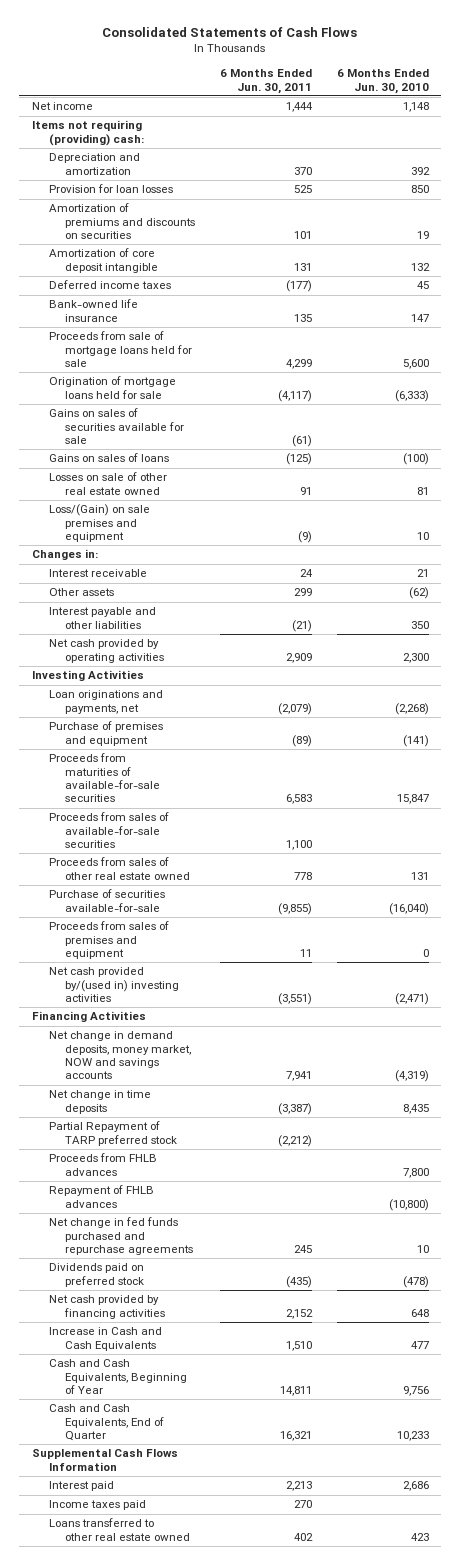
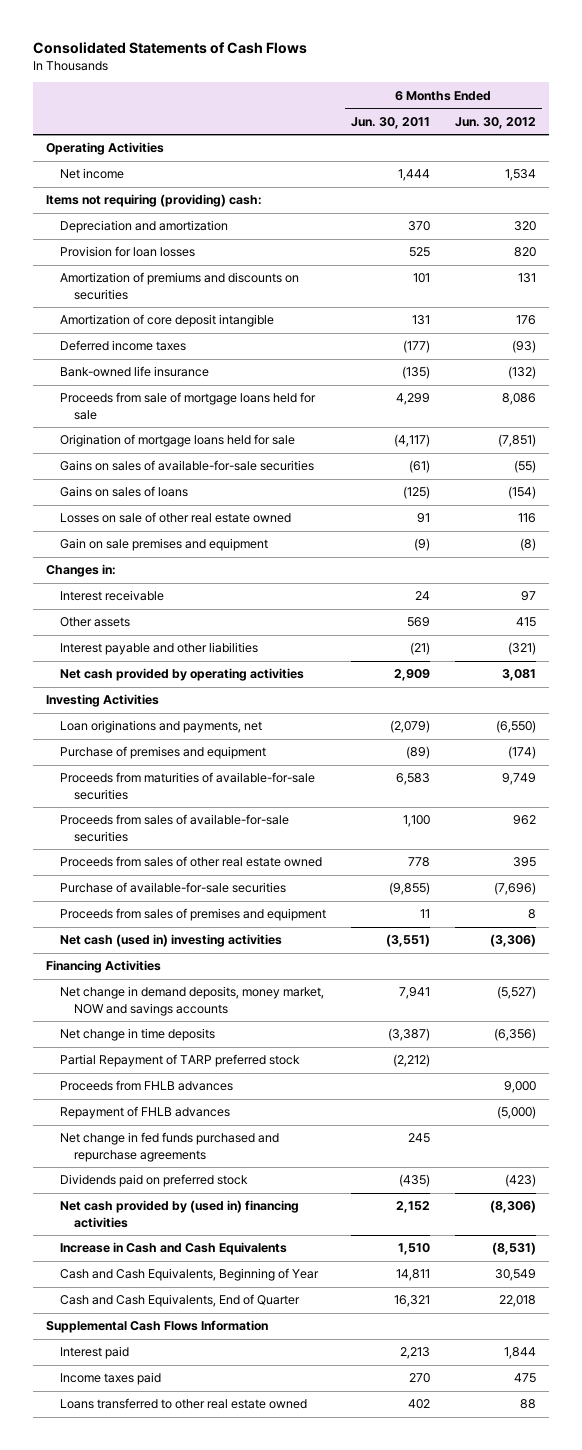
[336,69,429,94] 6 Months Ended Jun. 30, 2010 -> none
none -> [455,116,537,129] Jun. 30, 2012
none -> [45,142,164,156] Operating Activities
[294,313,313,322] 135 -> [401,366,430,380] (135)
[48,408,185,445] Gains on sales of securities available for sale -> [59,460,314,472] Gains on sales of available-for-sale securities
[48,504,150,543] Loss/(Gain) on sale premises and equipment -> [59,538,268,552] Gain on sale premises and equipment
[294,588,313,597] 299 -> [406,617,430,628] 569
[48,889,165,912] Purchase of securities available-for-sale -> [59,882,286,894] Purchase of available-for-sale securities
[48,967,180,1003] Net cash provided by/(used in) investing activities -> [59,934,282,948] Net cash (used in) investing activities
[48,1295,166,1319] Net cash provided by financing activities -> [59,1200,299,1228] Net cash provided by (used in) financing activities

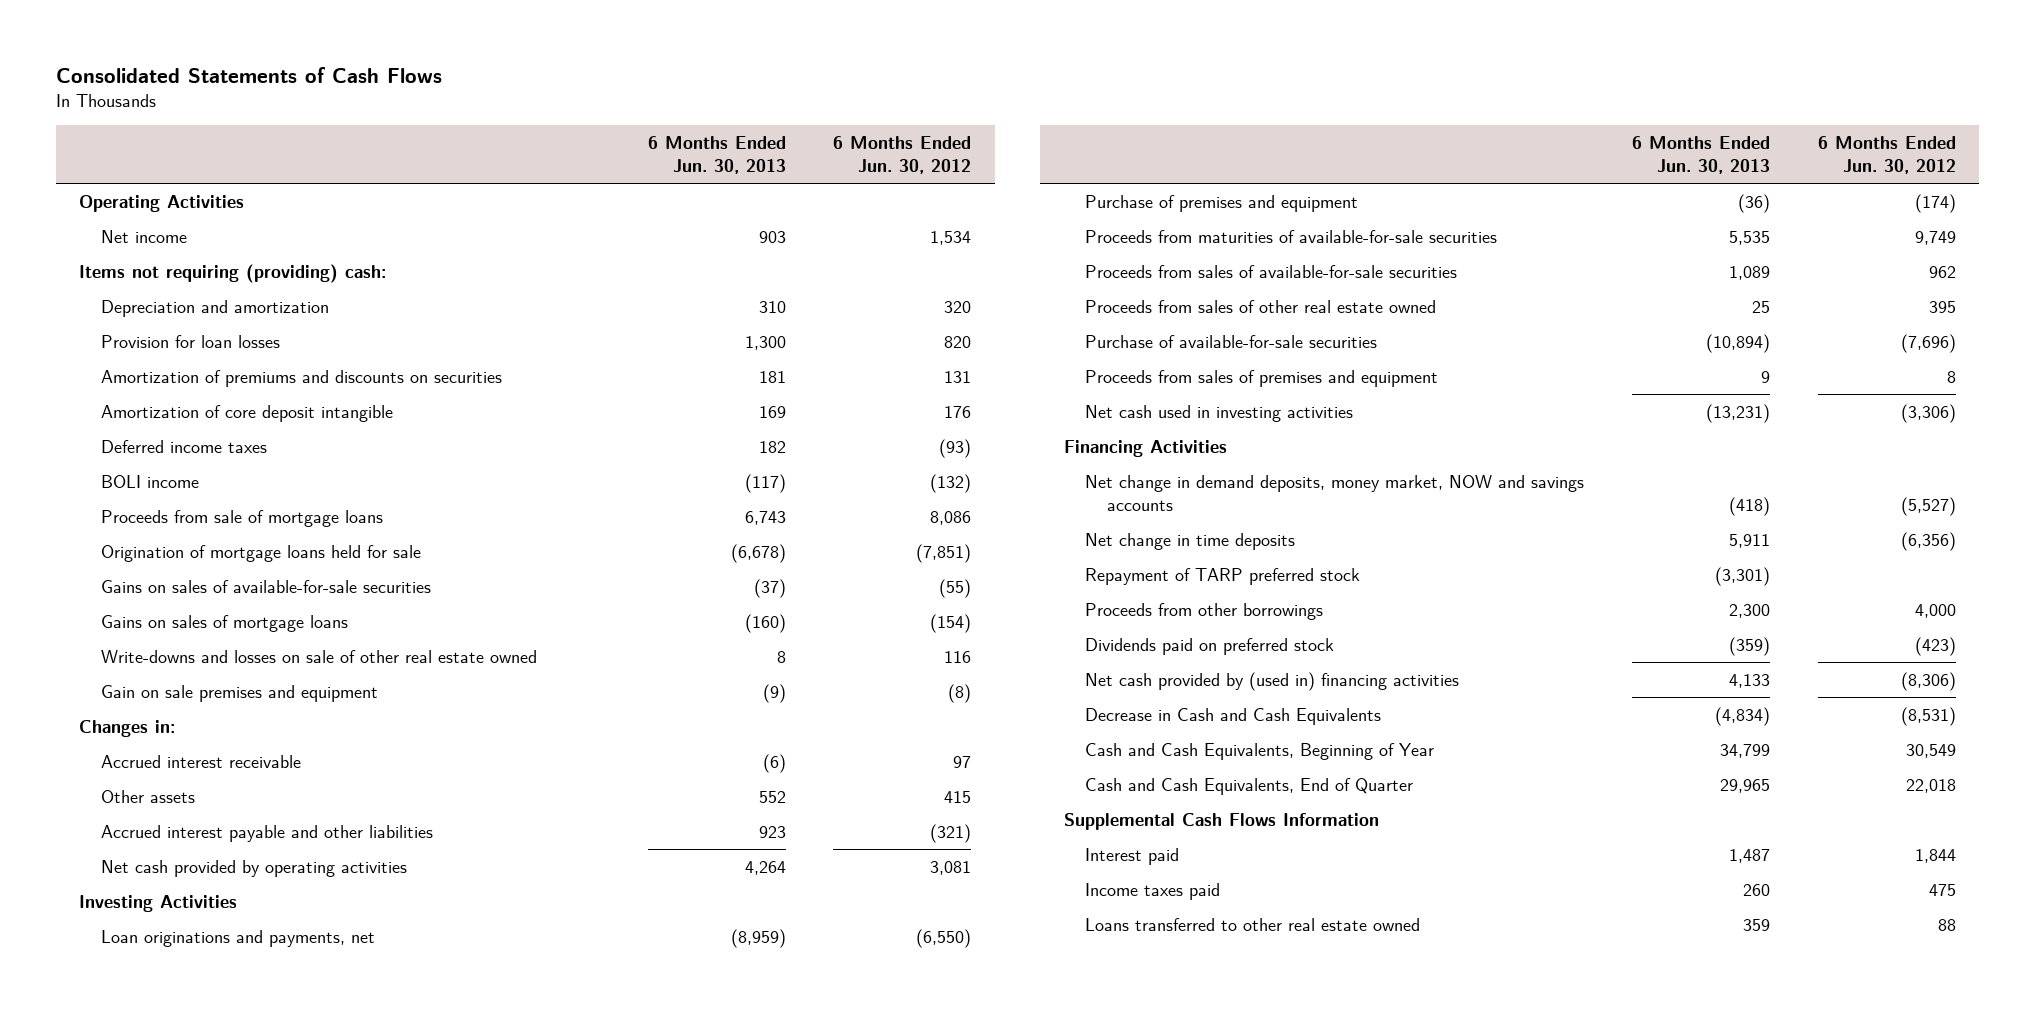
[350,116,430,129] Jun. 30, 2011 -> none
none -> [647,135,786,174] 6 Months Ended Jun. 30, 2013
[59,366,209,378] Bank-owned life insurance -> [100,474,199,488] BOLI income
[59,392,316,420] Proceeds from sale of mortgage loans held for sale -> [100,509,383,527] Proceeds from sale of mortgage loans
[59,486,188,498] Gains on sales of loans -> [100,614,348,632] Gains on sales of mortgage loans
[59,512,291,524] Losses on sale of other real estate owned -> [100,649,537,663] Write-downs and losses on sale of other real estate owned
[59,590,164,602] Interest receivable -> [100,754,301,768] Accrued interest receivable
[59,642,258,656] Interest payable and other liabilities -> [100,824,433,842] Accrued interest payable and other liabilities
[59,934,282,948] Net cash (used in) investing activities -> [1085,404,1354,422] Net cash used in investing activities
[59,1080,233,1092] Proceeds from FHLB advances -> none
[59,1106,230,1120] Repayment of FHLB advances -> none
[59,1132,279,1162] Net change in fed funds purchased and repurchase agreements -> none
[59,1054,300,1068] Partial Repayment of TARP preferred stock -> [1085,567,1361,585] Repayment of TARP preferred stock
none -> [1085,602,1324,620] Proceeds from other borrowings
[59,1242,287,1256] Increase in Cash and Cash Equivalents -> [1085,707,1382,725] Decrease in Cash and Cash Equivalents

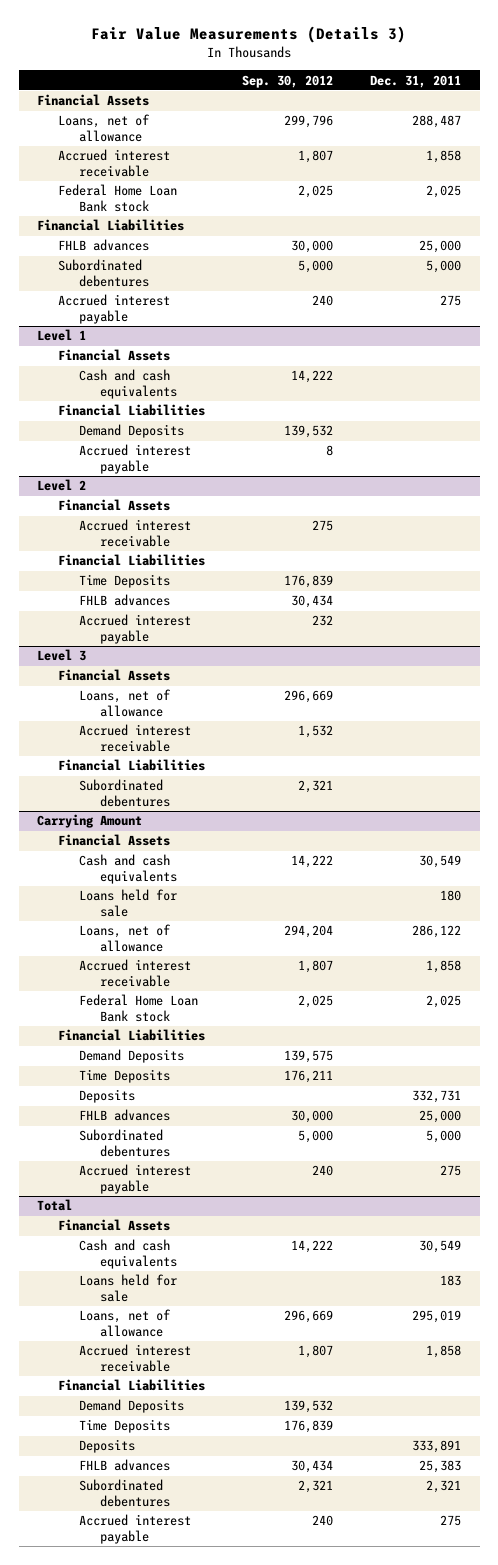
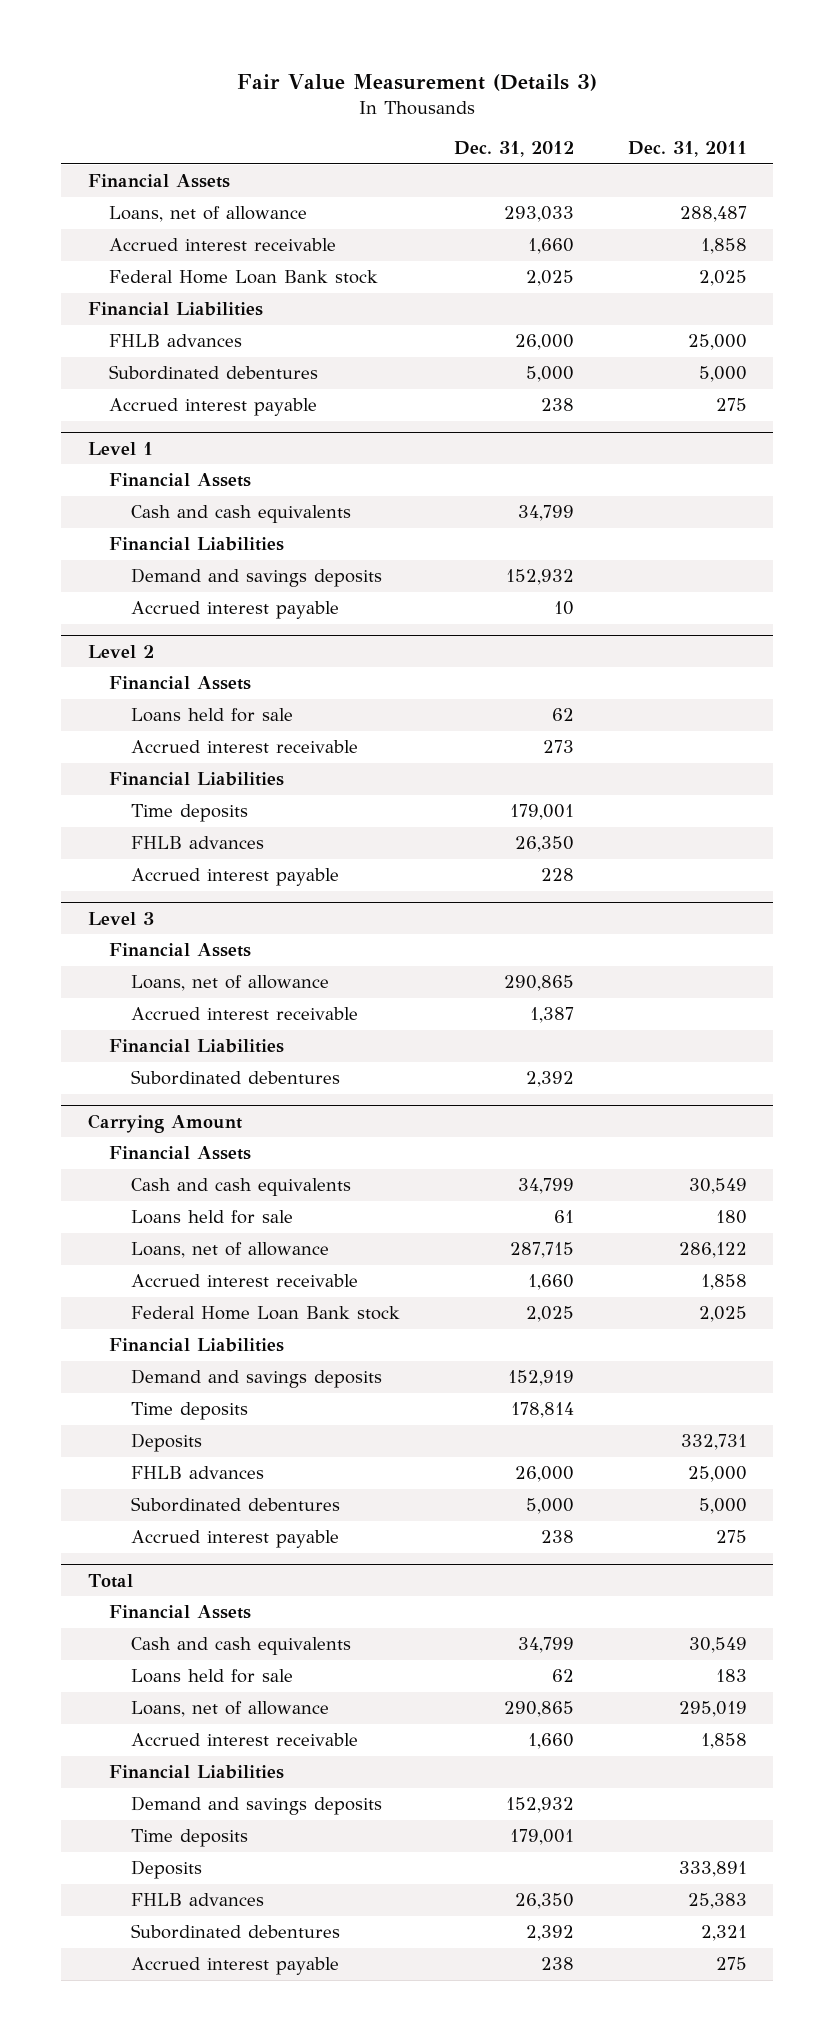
[91,26,407,44] Fair Value Measurements (Details 3) -> [237,74,598,92] Fair Value Measurement (Details 3)
[242,74,334,88] Sep. 30, 2012 -> none
none -> [453,141,574,158] Dec. 31, 2012
[79,424,185,439] Demand Deposits -> [131,568,383,588] Demand and savings deposits
none -> [131,708,294,723] Loans held for sale
[79,574,171,589] Time Deposits -> [131,804,249,823] Time deposits
[79,1049,185,1064] Demand Deposits -> [131,1369,383,1389] Demand and savings deposits
[79,1069,171,1084] Time Deposits -> [131,1402,249,1421] Time deposits
[79,1399,185,1414] Demand Deposits -> [131,1796,383,1816] Demand and savings deposits
[79,1419,171,1434] Time Deposits -> [131,1829,249,1848] Time deposits

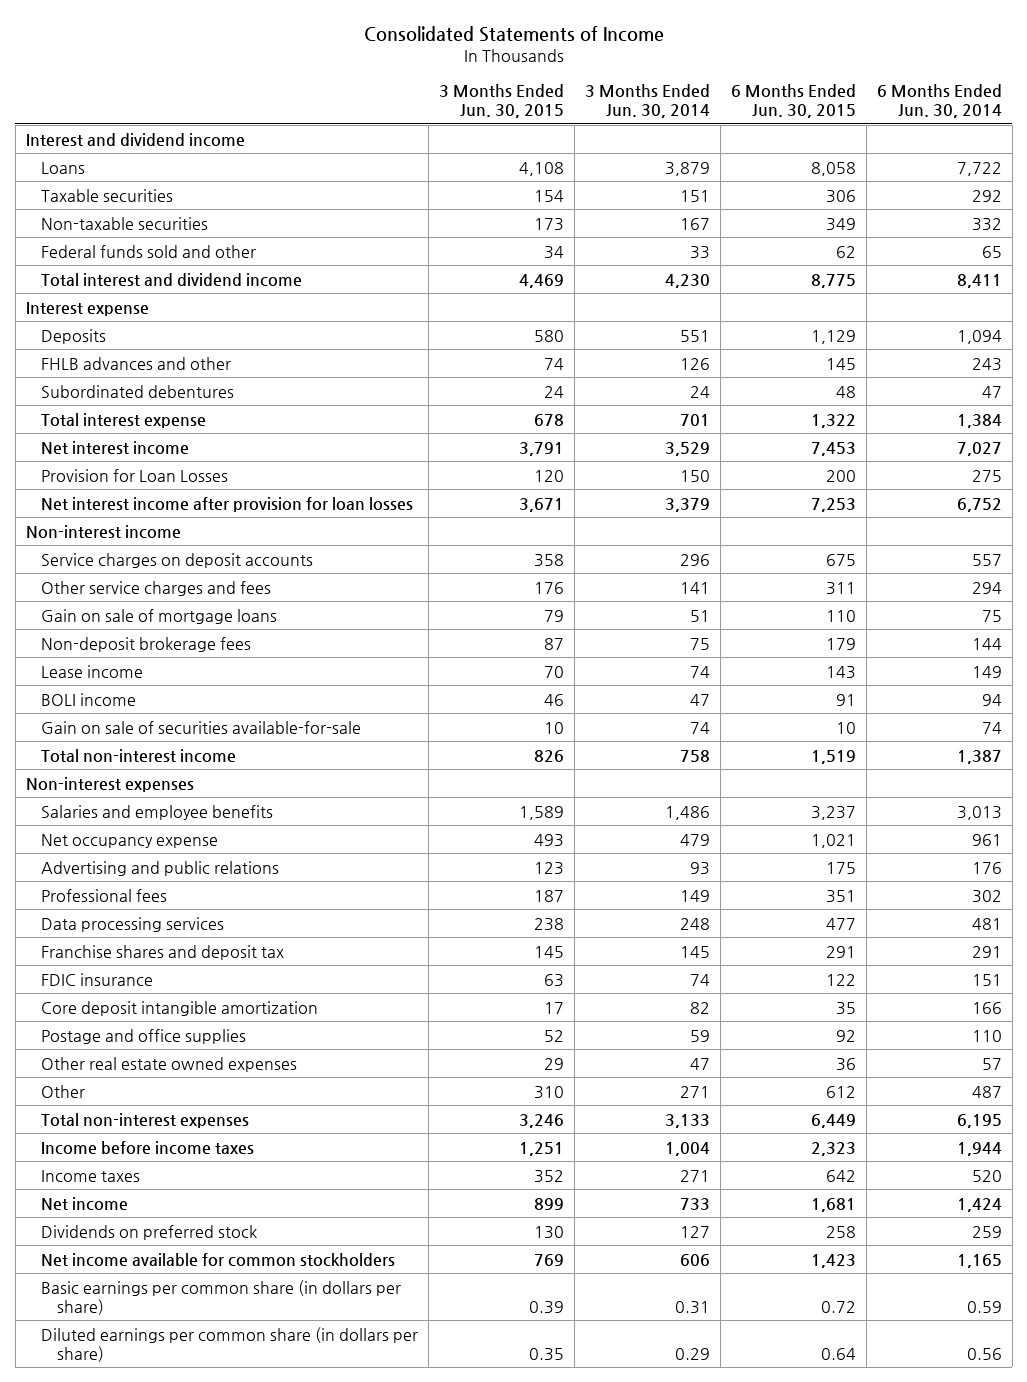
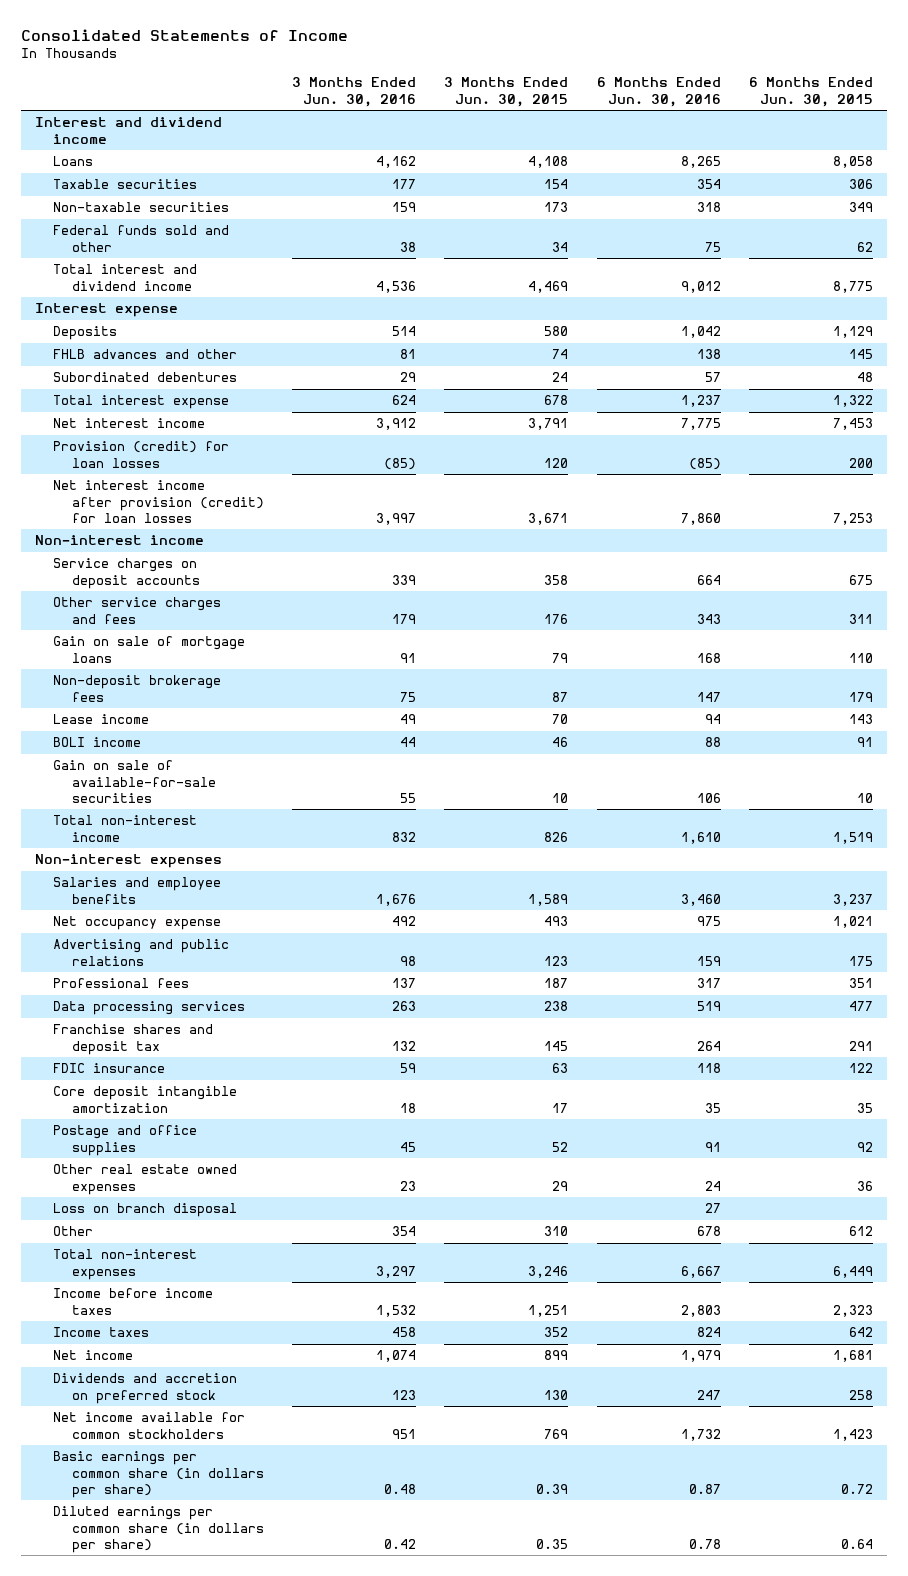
[584,84,710,119] 3 Months Ended Jun. 30, 2014 -> none
[876,84,1002,119] 6 Months Ended Jun. 30, 2014 -> none
none -> [291,77,416,107] 3 Months Ended Jun. 30, 2016
none -> [596,77,721,107] 6 Months Ended Jun. 30, 2016
[41,468,229,482] Provision for Loan Losses -> [53,441,230,468] Provision (credit) for loan losses
[41,496,414,512] Net interest income after provision for loan losses -> [53,480,264,523] Net interest income after provision (credit) for loan losses
[41,720,362,734] Gain on sale of securities available-for-sale -> [53,760,216,803] Gain on sale of available-for-sale securities
none -> [53,1203,238,1218] Loss on branch disposal
[41,1224,258,1240] Dividends on preferred stock -> [53,1373,238,1404] Dividends and accretion on preferred stock

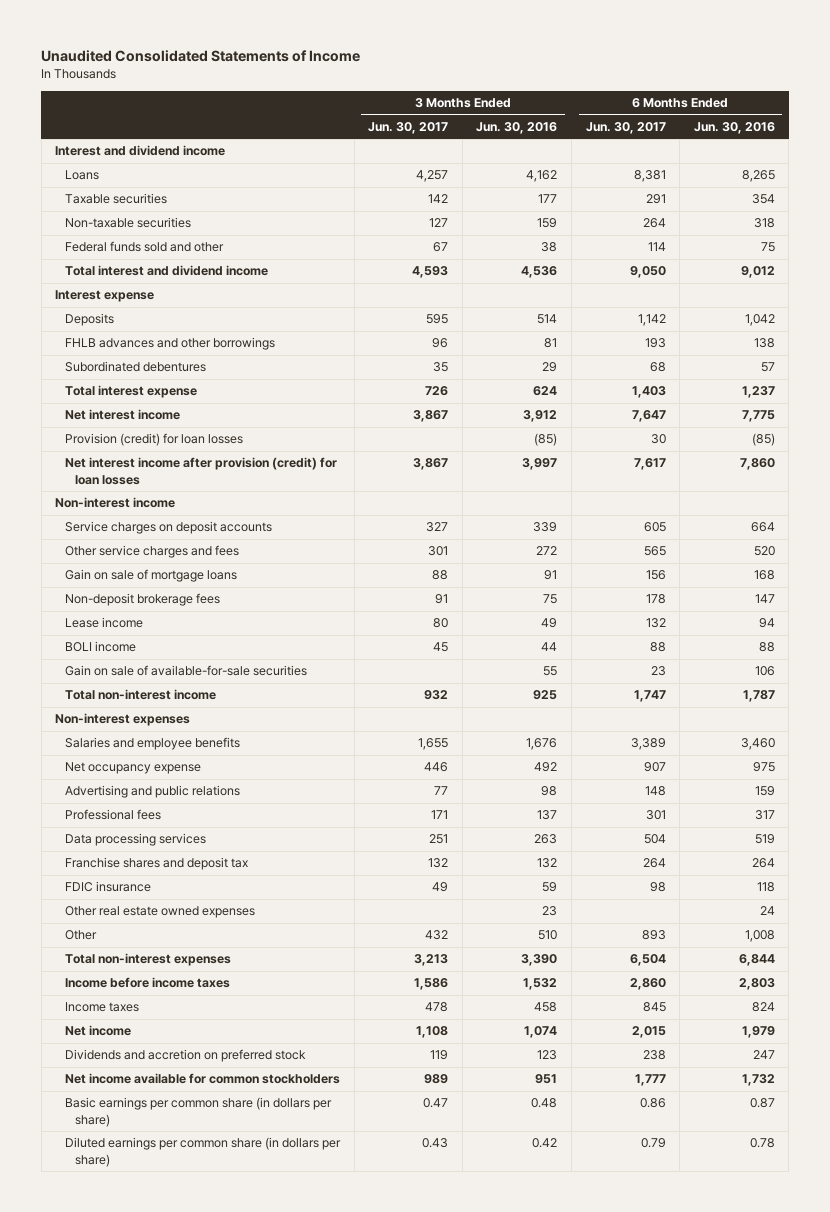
[21,29,349,42] Consolidated Statements of Income -> [41,50,361,63] Unaudited Consolidated Statements of Income
[444,77,569,107] 3 Months Ended Jun. 30, 2015 -> none
[748,77,873,107] 6 Months Ended Jun. 30, 2015 -> none
none -> [368,121,449,134] Jun. 30, 2017
none -> [585,121,666,134] Jun. 30, 2017
[53,349,238,360] FHLB advances and other -> [65,337,276,351] FHLB advances and other borrowings
[391,613,416,624] 179 -> [536,546,558,556] 272
[696,613,721,624] 343 -> [753,546,775,557] 520
[391,831,416,842] 832 -> [533,690,558,701] 925
[680,831,721,844] 1,610 -> [742,690,775,703] 1,787
[53,1086,238,1113] Core deposit intangible amortization -> none
[53,1125,198,1156] Postage and office supplies -> none
[53,1203,238,1218] Loss on branch disposal -> none
[391,1226,416,1237] 354 -> [538,930,558,941] 510
[696,1226,721,1237] 678 -> [744,930,775,943] 1,008
[375,1265,416,1278] 3,297 -> [521,954,558,967] 3,390
[680,1265,721,1278] 6,667 -> [738,954,775,967] 6,844

